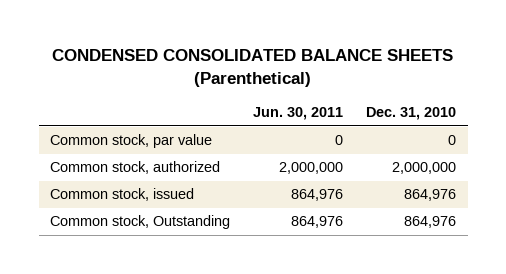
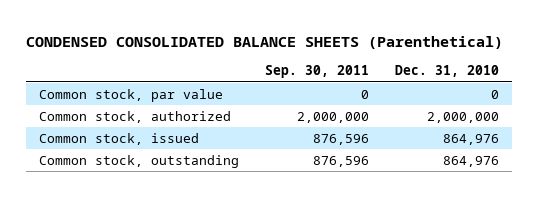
[253,107,344,121] Jun. 30, 2011 -> none
none -> [265,65,370,79] Sep. 30, 2011
[50,215,231,230] Common stock, Outstanding -> [39,154,240,168] Common stock, outstanding

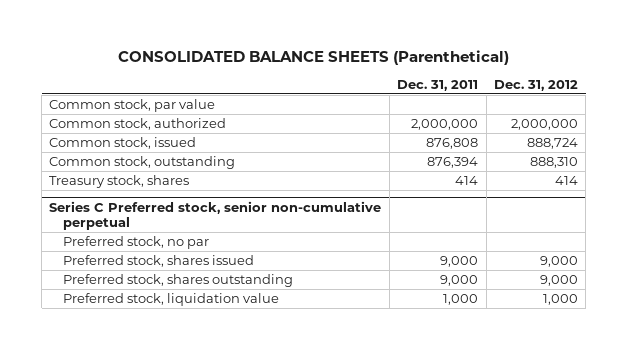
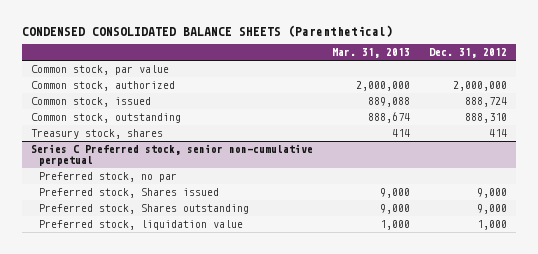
[117,49,509,65] CONSOLIDATED BALANCE SHEETS (Parenthetical) -> [21,24,393,37] CONDENSED CONSOLIDATED BALANCE SHEETS (Parenthetical)
[397,79,479,91] Dec. 31, 2011 -> none
none -> [331,48,410,59] Mar. 31, 2013
[63,255,255,268] Preferred stock, shares issued -> [39,187,220,198] Preferred stock, Shares issued
[63,274,294,288] Preferred stock, shares outstanding -> [39,203,250,214] Preferred stock, Shares outstanding

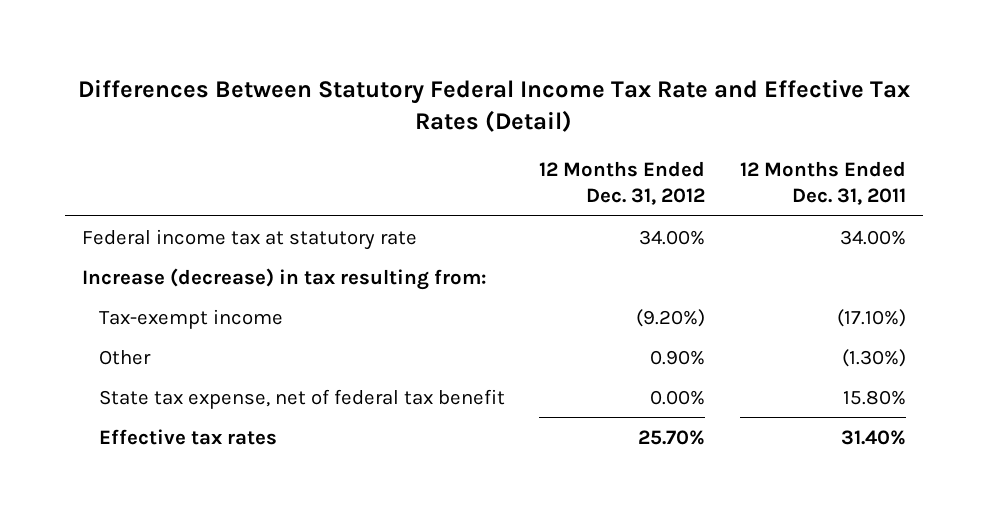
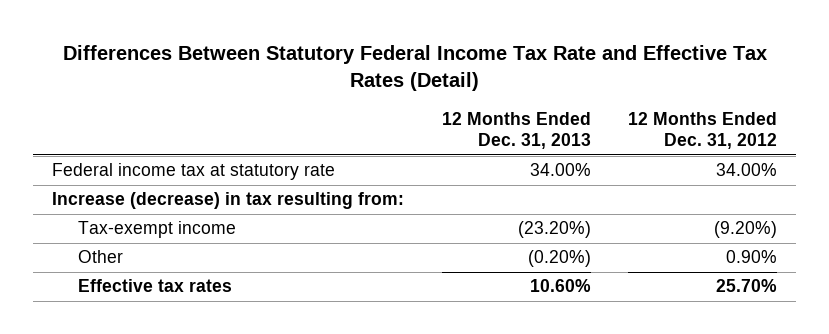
[739,161,906,206] 12 Months Ended Dec. 31, 2011 -> none
none -> [441,111,591,150] 12 Months Ended Dec. 31, 2013
[98,388,505,409] State tax expense, net of federal tax benefit -> none

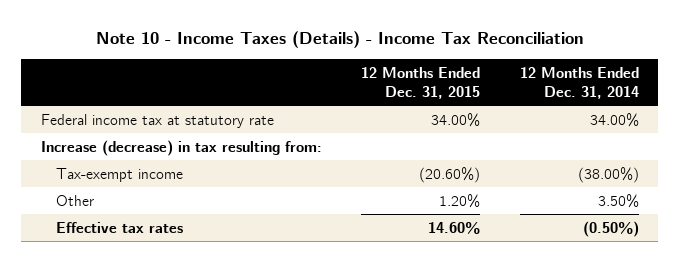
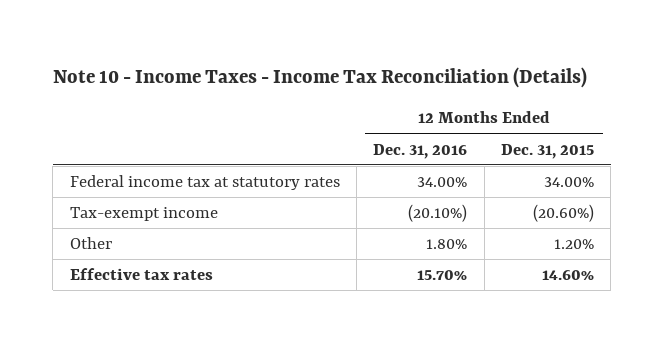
[95,31,584,49] Note 10 - Income Taxes (Details) - Income Tax Reconciliation -> [52,66,587,88] Note 10 - Income Taxes - Income Tax Reconciliation (Details)
[519,66,639,99] 12 Months Ended Dec. 31, 2014 -> none
none -> [373,143,468,159] Dec. 31, 2016
[41,139,323,156] Increase (decrease) in tax resulting from: -> none
[41,113,275,128] Federal income tax at statutory rate -> [69,175,340,191] Federal income tax at statutory rates

